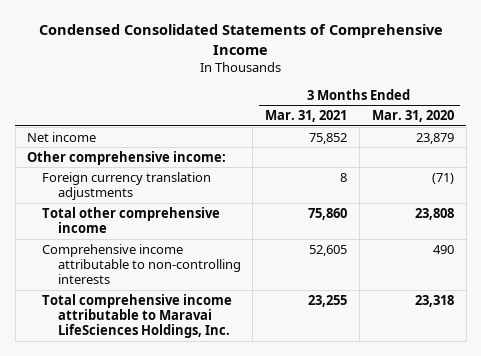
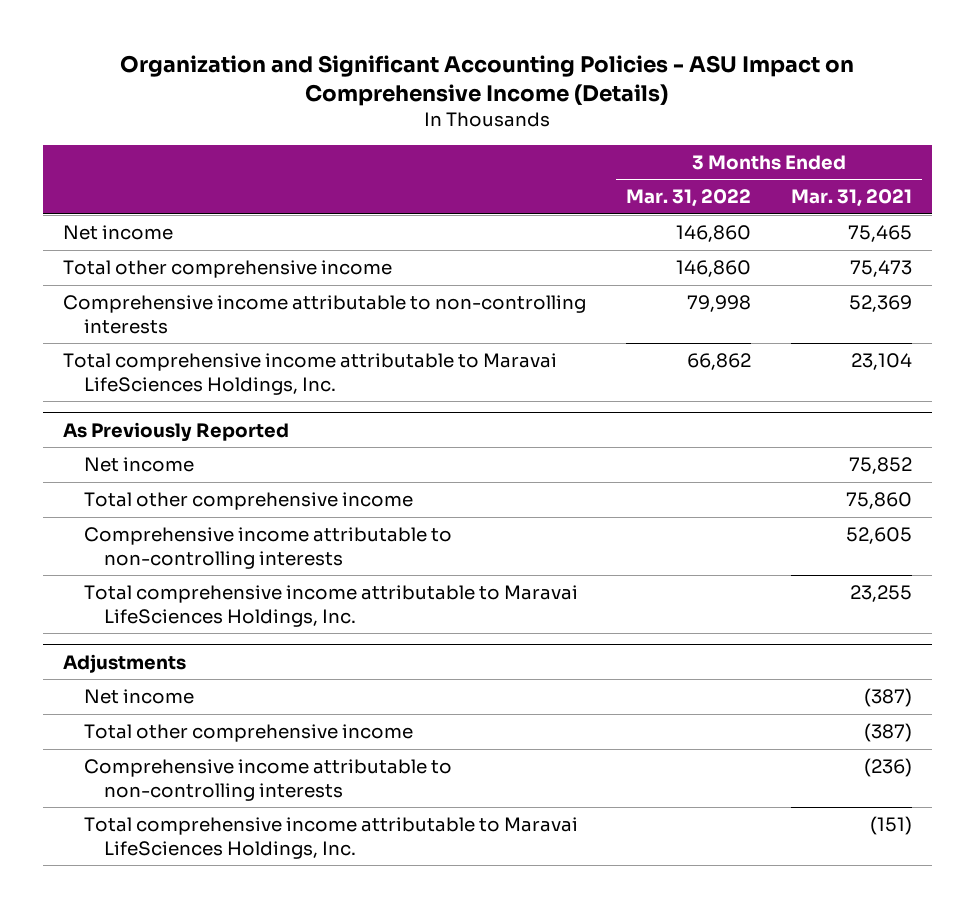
[38,23,443,55] Condensed Consolidated Statements of Comprehensive Income -> [120,54,855,106] Organization and Significant Accounting Policies - ASU Impact on Comprehensive Income (Details)
[371,109,454,122] Mar. 31, 2020 -> none
none -> [625,189,751,208] Mar. 31, 2022
none -> [63,225,174,241] Net income
none -> [63,260,393,279] Total other comprehensive income
none -> [63,295,587,334] Comprehensive income attributable to non-controlling interests
none -> [63,353,558,395] Total comprehensive income attributable to Maravai LifeSciences Holdings, Inc.
none -> [63,421,290,442] As Previously Reported
[27,150,227,165] Other comprehensive income: -> none
[42,171,212,201] Foreign currency translation adjustments -> none
none -> [63,653,187,673] Adjustments
none -> [83,689,194,705] Net income
none -> [83,724,413,743] Total other comprehensive income
none -> [83,759,452,801] Comprehensive income attributable to non-controlling interests
none -> [83,817,578,859] Total comprehensive income attributable to Maravai LifeSciences Holdings, Inc.

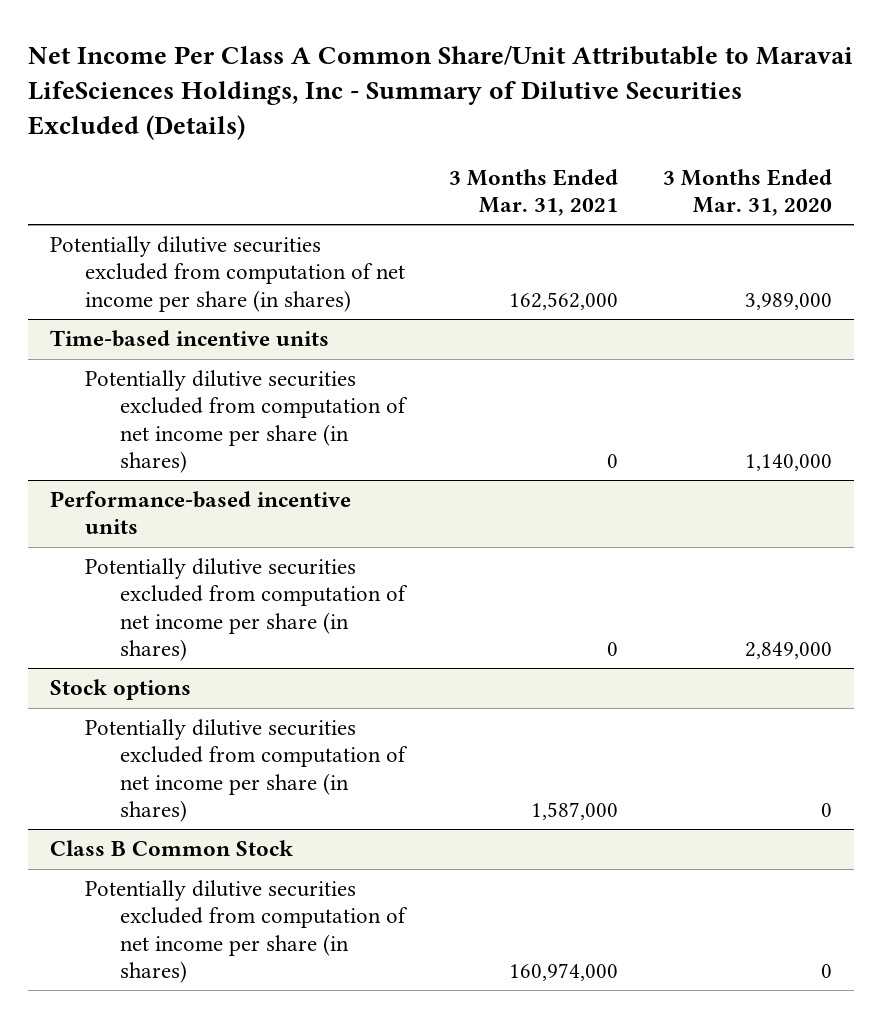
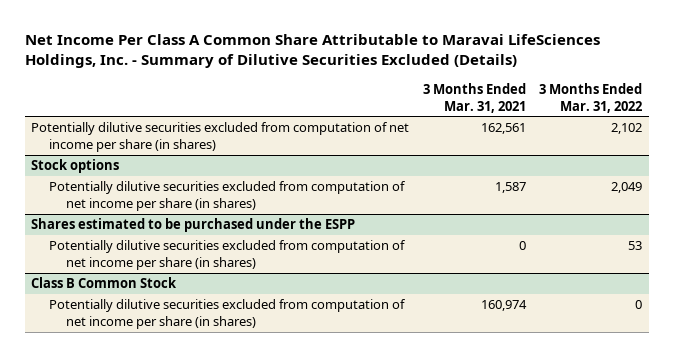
[28,44,854,141] Net Income Per Class A Common Share/Unit Attributable to Maravai LifeSciences Holdings, Inc - Summary of Dilutive Securities Excluded (Details) -> [24,34,600,69] Net Income Per Class A Common Share Attributable to Maravai LifeSciences Holdings, Inc. - Summary of Dilutive Securities Excluded (Details)
[662,168,832,216] 3 Months Ended Mar. 31, 2020 -> none
none -> [538,82,642,113] 3 Months Ended Mar. 31, 2022
[50,330,330,348] Time-based incentive units -> none
[84,370,408,473] Potentially dilutive securities excluded from computation of net income per share (in shares) -> none
[50,491,352,535] Performance-based incentive units -> none
[84,558,408,661] Potentially dilutive securities excluded from computation of net income per share (in shares) -> none
[509,291,619,310] 162,562,000 -> [480,123,526,135] 162,561
[531,801,619,820] 1,587,000 -> [494,182,526,194] 1,587
none -> [31,218,356,233] Shares estimated to be purchased under the ESPP
none -> [48,240,406,271] Potentially dilutive securities excluded from computation of net income per share (in shares)
[509,962,619,981] 160,974,000 -> [480,300,527,312] 160,974

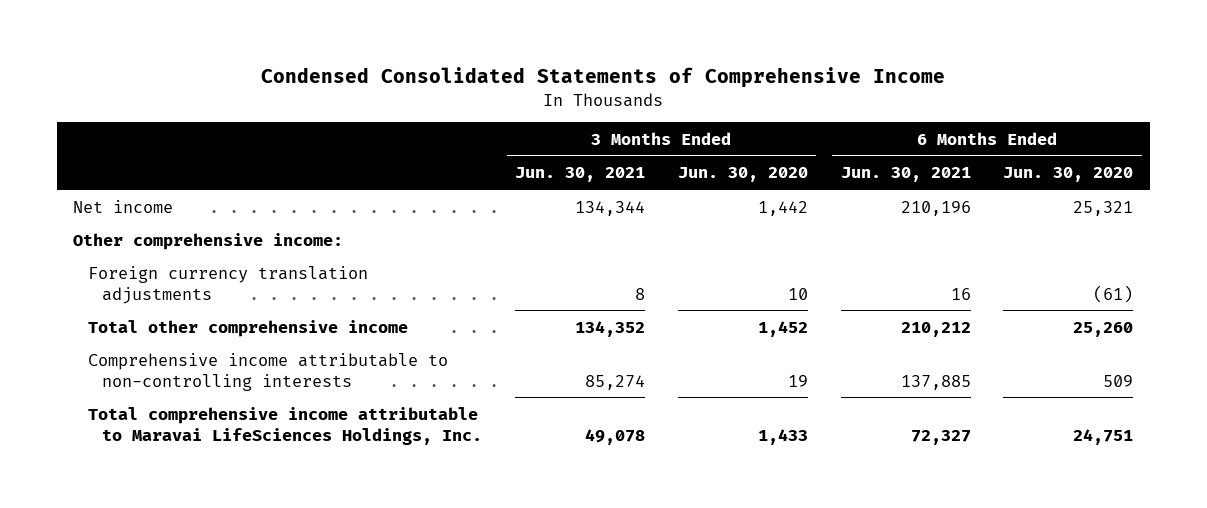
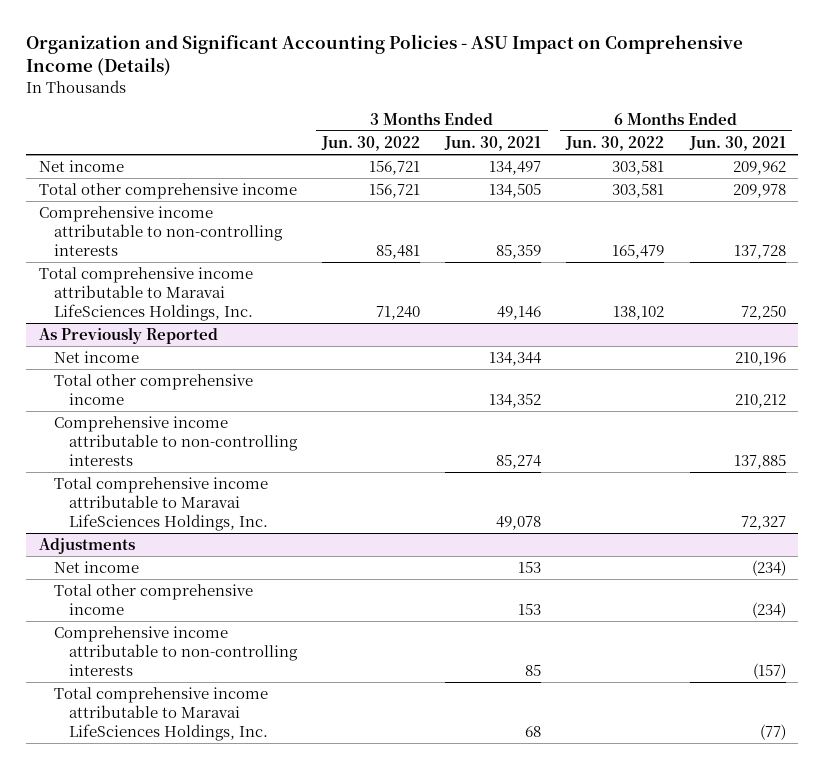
[261,66,946,88] Condensed Consolidated Statements of Comprehensive Income -> [26,34,744,77] Organization and Significant Accounting Policies - ASU Impact on Comprehensive Income (Details)
[677,167,808,183] Jun. 30, 2020 -> none
[1003,167,1134,183] Jun. 30, 2020 -> none
none -> [321,135,421,151] Jun. 30, 2022
none -> [565,135,665,151] Jun. 30, 2022
none -> [38,160,124,173] Net income
none -> [38,183,297,200] Total other comprehensive income
none -> [38,206,283,256] Comprehensive income attributable to non-controlling interests
none -> [38,267,253,321] Total comprehensive income attributable to Maravai LifeSciences Holdings, Inc.
none -> [38,327,218,345] As Previously Reported
[73,232,344,250] Other comprehensive income: -> none
[87,265,368,304] Foreign currency translation adjustments -> none
none -> [38,538,135,555] Adjustments
none -> [53,561,139,574] Net income
none -> [53,584,253,615] Total other comprehensive income
none -> [53,626,298,676] Comprehensive income attributable to non-controlling interests
none -> [53,687,268,741] Total comprehensive income attributable to Maravai LifeSciences Holdings, Inc.

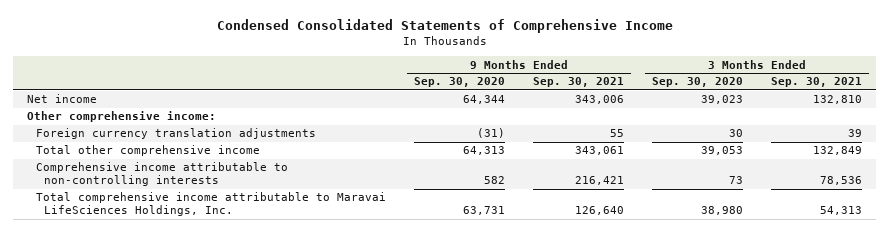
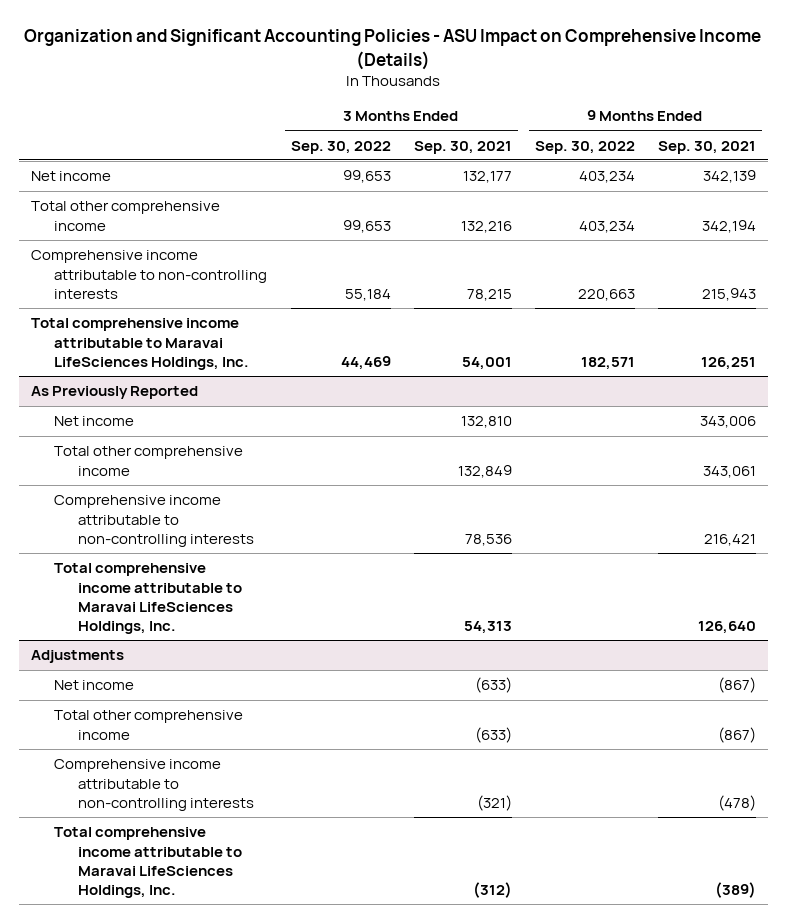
[216,19,673,34] Condensed Consolidated Statements of Comprehensive Income -> [24,29,762,70] Organization and Significant Accounting Policies - ASU Impact on Comprehensive Income (Details)
[413,77,505,88] Sep. 30, 2020 -> none
[652,77,744,88] Sep. 30, 2020 -> none
none -> [290,140,391,154] Sep. 30, 2022
none -> [534,140,635,154] Sep. 30, 2022
none -> [30,171,111,182] Net income
none -> [30,201,220,231] Total other comprehensive income
none -> [30,250,268,299] Comprehensive income attributable to non-controlling interests
none -> [30,318,250,370] Total comprehensive income attributable to Maravai LifeSciences Holdings, Inc.
none -> [30,386,198,400] As Previously Reported
[27,111,217,123] Other comprehensive income: -> none
[35,128,316,140] Foreign currency translation adjustments -> none
none -> [30,650,124,664] Adjustments
none -> [54,680,135,691] Net income
none -> [54,710,244,740] Total other comprehensive income
none -> [54,759,255,811] Comprehensive income attributable to non-controlling interests
none -> [54,827,243,899] Total comprehensive income attributable to Maravai LifeSciences Holdings, Inc.

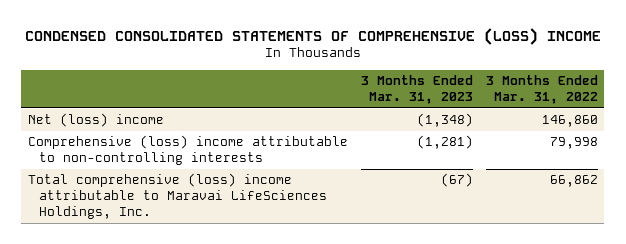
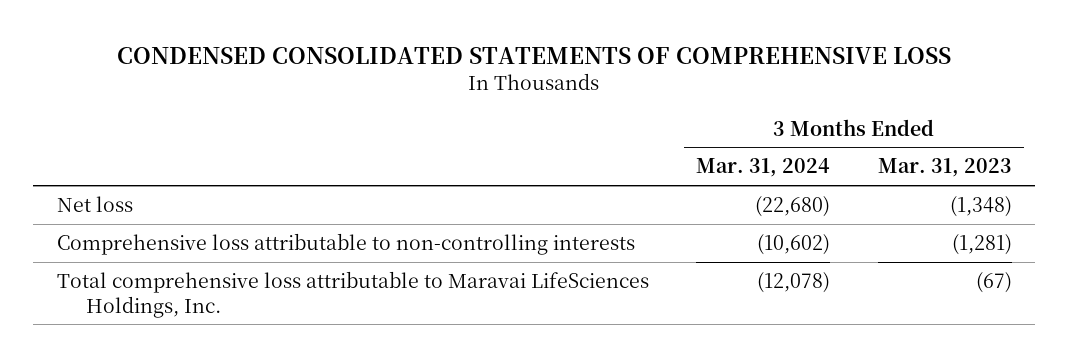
[24,27,601,45] CONDENSED CONSOLIDATED STATEMENTS OF COMPREHENSIVE (LOSS) INCOME -> [117,46,952,64] CONDENSED CONSOLIDATED STATEMENTS OF COMPREHENSIVE LOSS
[485,75,598,105] 3 Months Ended Mar. 31, 2022 -> none
none -> [696,158,831,178] Mar. 31, 2024
[27,113,164,128] Net (loss) income -> [56,195,133,212] Net loss
[27,135,348,166] Comprehensive (loss) income attributable to non-controlling interests -> [56,232,635,255] Comprehensive loss attributable to non-controlling interests
[27,173,328,220] Total comprehensive (loss) income attributable to Maravai LifeSciences Holdings, Inc. -> [56,270,649,318] Total comprehensive loss attributable to Maravai LifeSciences Holdings, Inc.

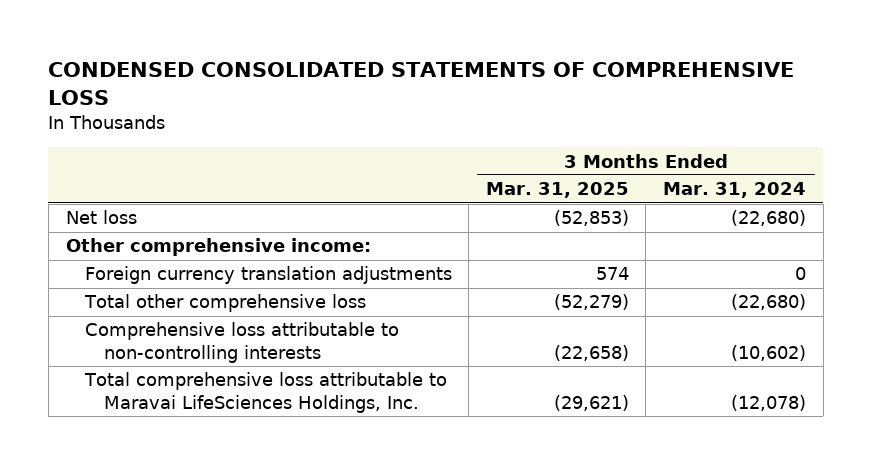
[877,158,1012,178] Mar. 31, 2023 -> none
none -> [485,182,629,199] Mar. 31, 2025
none -> [65,238,371,257] Other comprehensive income:
none -> [84,266,452,285] Foreign currency translation adjustments
none -> [83,294,366,313] Total other comprehensive loss

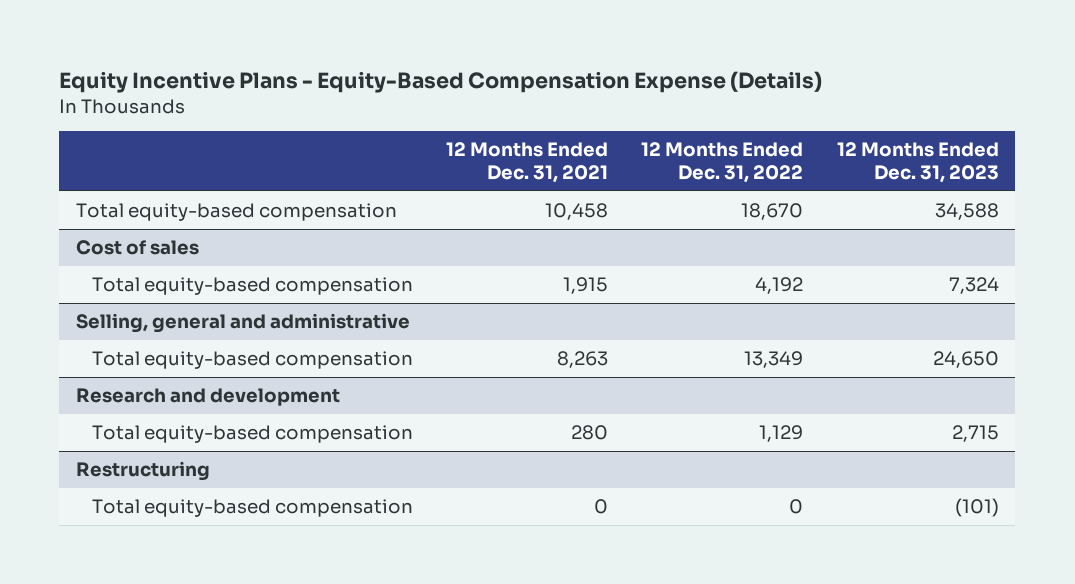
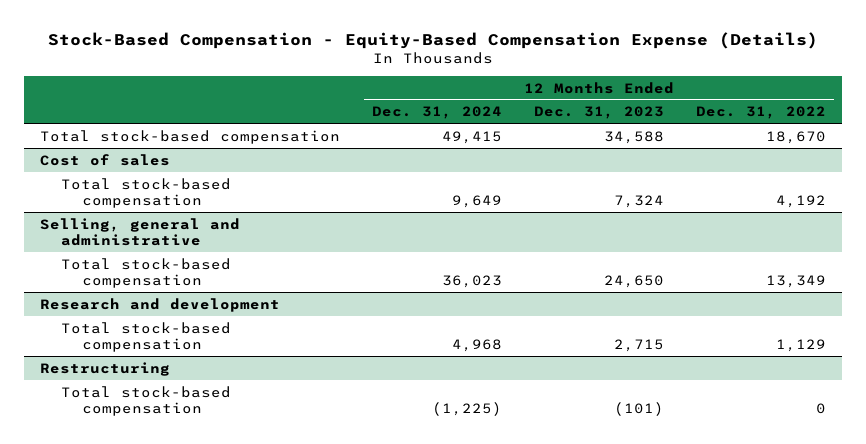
[59,70,823,93] Equity Incentive Plans - Equity-Based Compensation Expense (Details) -> [47,31,818,49] Stock-Based Compensation - Equity-Based Compensation Expense (Details)
[445,142,608,183] 12 Months Ended Dec. 31, 2021 -> none
none -> [371,106,502,120] Dec. 31, 2024
[75,203,397,222] Total equity-based compensation -> [39,129,340,144] Total stock-based compensation
[91,277,413,296] Total equity-based compensation -> [60,177,231,208] Total stock-based compensation
[91,351,413,370] Total equity-based compensation -> [60,257,231,288] Total stock-based compensation
[91,425,413,444] Total equity-based compensation -> [60,321,231,352] Total stock-based compensation
[91,499,413,518] Total equity-based compensation -> [60,385,231,416] Total stock-based compensation

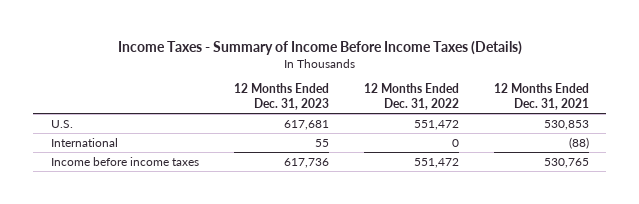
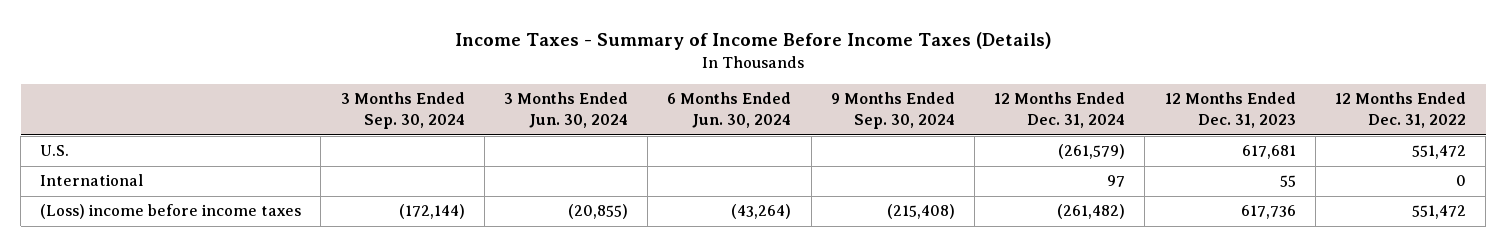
[493,83,589,111] 12 Months Ended Dec. 31, 2021 -> none
none -> [340,92,465,130] 3 Months Ended Sep. 30, 2024
none -> [504,92,629,129] 3 Months Ended Jun. 30, 2024
none -> [667,92,792,129] 6 Months Ended Jun. 30, 2024
none -> [830,92,955,130] 9 Months Ended Sep. 30, 2024
none -> [994,92,1126,129] 12 Months Ended Dec. 31, 2024
[50,156,199,166] Income before income taxes -> [40,204,302,220] (Loss) income before income taxes

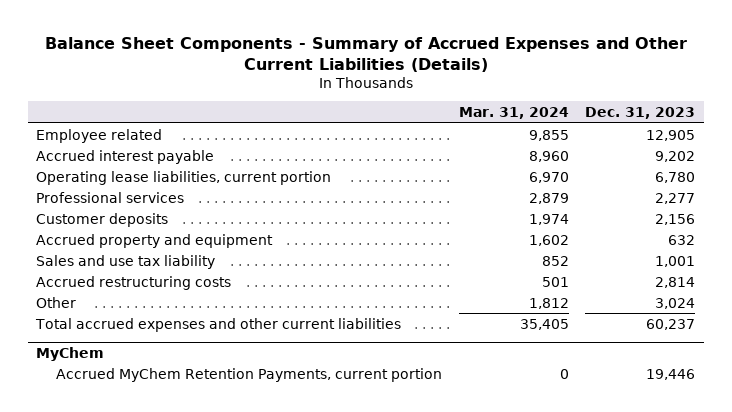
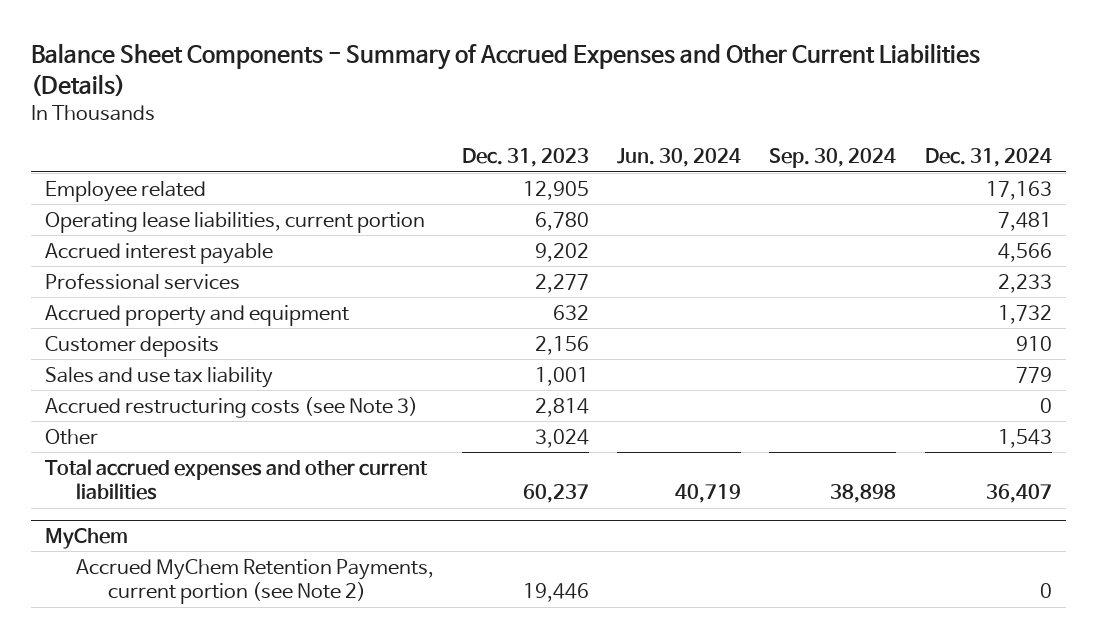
[458,107,569,120] Mar. 31, 2024 -> none
none -> [617,148,742,168] Jun. 30, 2024
none -> [769,148,897,169] Sep. 30, 2024
none -> [924,148,1052,168] Dec. 31, 2024
[36,149,215,164] Accrued interest payable -> [44,242,273,264] Accrued interest payable
[36,212,169,227] Customer deposits -> [44,335,219,357] Customer deposits
[36,275,232,290] Accrued restructuring costs -> [44,396,418,418] Accrued restructuring costs (see Note 3)
[56,367,443,382] Accrued MyChem Retention Payments, current portion -> [76,558,435,605] Accrued MyChem Retention Payments, current portion (see Note 2)

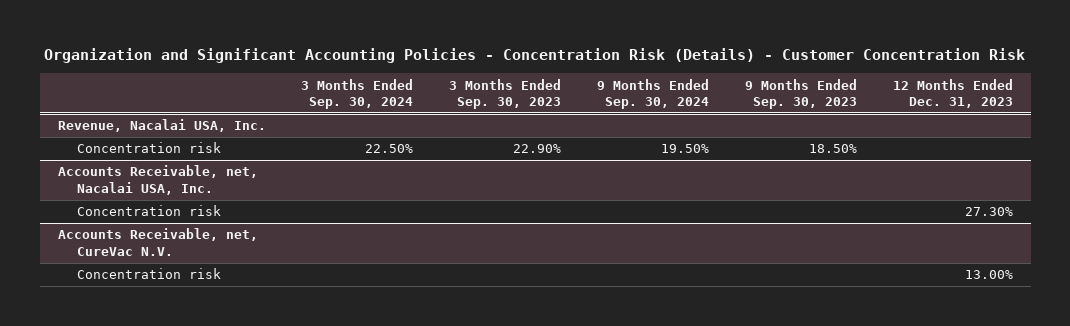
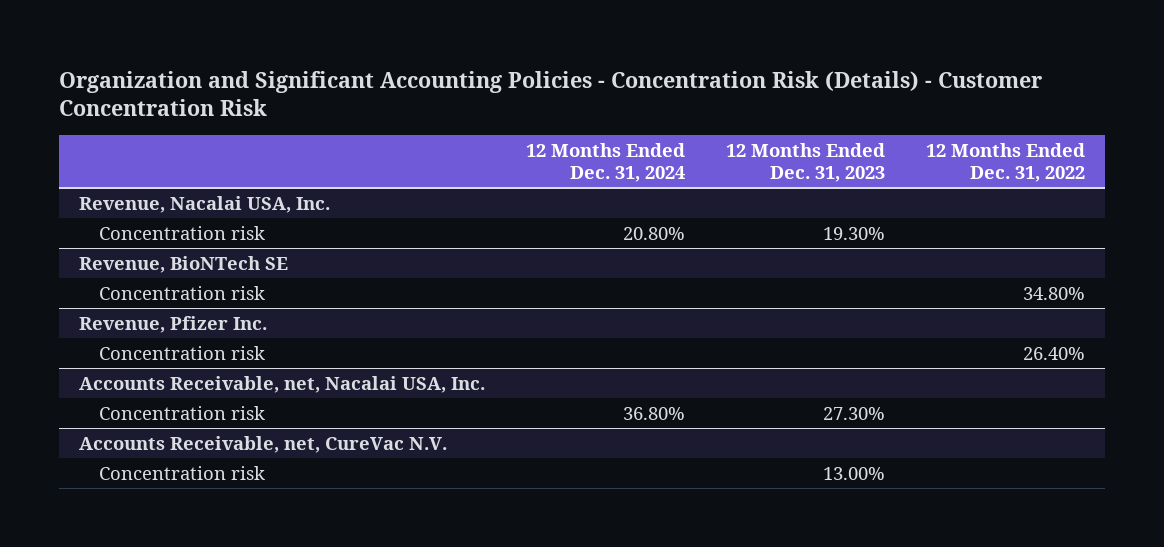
[301,78,414,110] 3 Months Ended Sep. 30, 2024 -> none
[449,78,562,110] 3 Months Ended Sep. 30, 2023 -> none
[597,78,710,110] 9 Months Ended Sep. 30, 2024 -> none
[744,78,857,110] 9 Months Ended Sep. 30, 2023 -> none
none -> [526,142,686,182] 12 Months Ended Dec. 31, 2024
none -> [925,142,1085,182] 12 Months Ended Dec. 31, 2022
none -> [98,225,265,240] Concentration risk
none -> [79,255,289,273] Revenue, BioNTech SE
none -> [79,315,268,333] Revenue, Pfizer Inc.
none -> [98,345,265,360] Concentration risk

